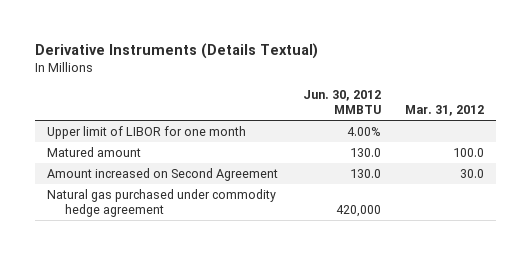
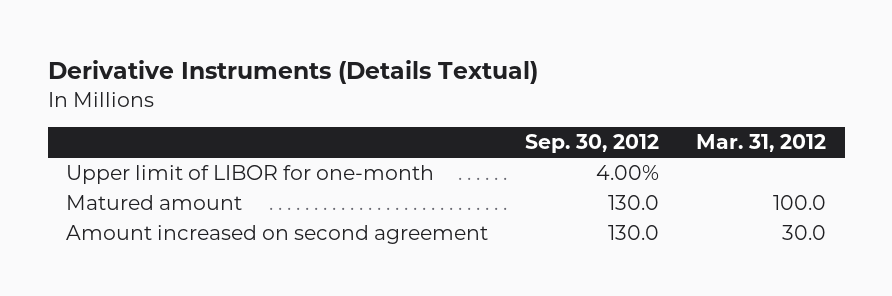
[302,90,381,115] Jun. 30, 2012 MMBTU -> none
none -> [525,134,660,154] Sep. 30, 2012
[47,125,247,139] Upper limit of LIBOR for one month -> [66,165,435,185] Upper limit of LIBOR for one-month
[47,188,277,217] Natural gas purchased under commodity hedge agreement -> none
[47,167,279,181] Amount increased on Second Agreement -> [66,225,489,245] Amount increased on second agreement

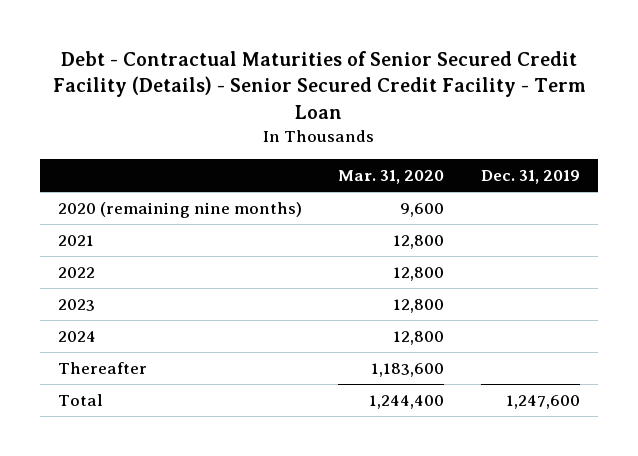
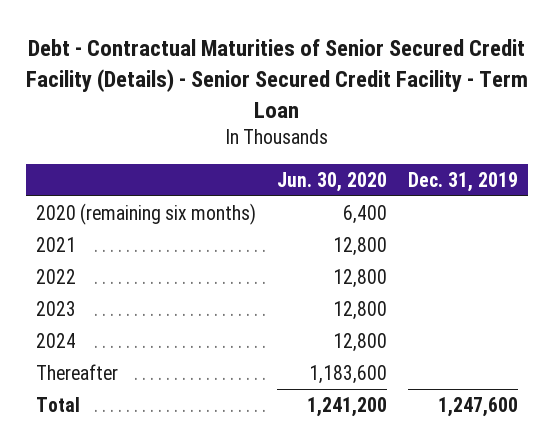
[338,169,445,184] Mar. 31, 2020 -> none
none -> [276,171,387,192] Jun. 30, 2020
[57,201,302,218] 2020 (remaining nine months) -> [36,202,257,225] 2020 (remaining six months)

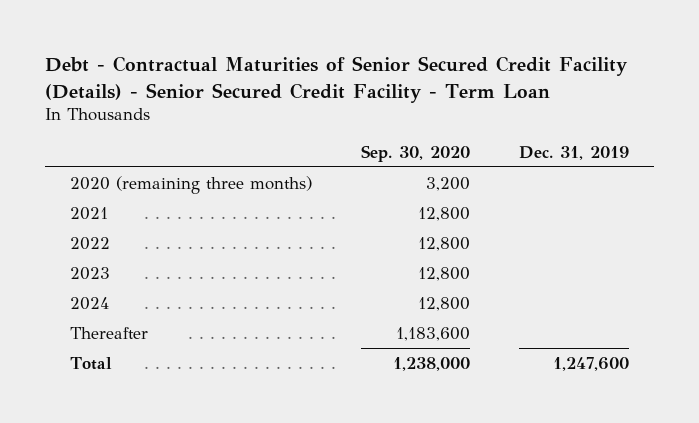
[276,171,387,192] Jun. 30, 2020 -> none
none -> [361,144,471,162] Sep. 30, 2020
[36,202,257,225] 2020 (remaining six months) -> [69,175,312,194] 2020 (remaining three months)

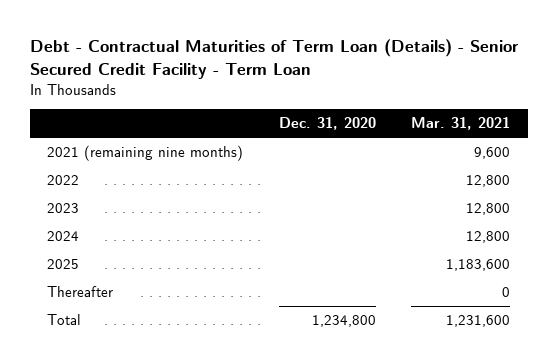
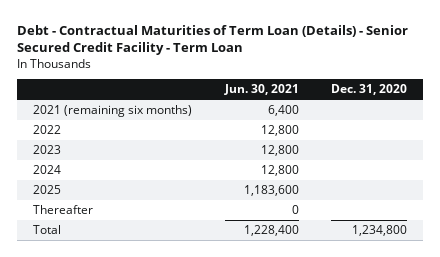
[411,117,511,131] Mar. 31, 2021 -> none
none -> [223,84,299,96] Jun. 30, 2021
[47,145,244,162] 2021 (remaining nine months) -> [33,105,193,118] 2021 (remaining six months)

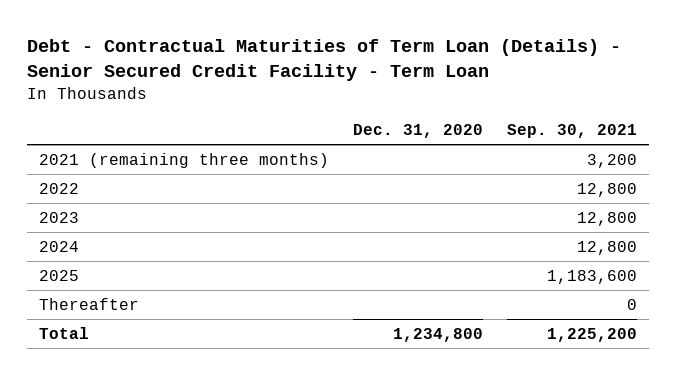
[223,84,299,96] Jun. 30, 2021 -> none
none -> [507,124,638,139] Sep. 30, 2021
[33,105,193,118] 2021 (remaining six months) -> [39,152,330,168] 2021 (remaining three months)

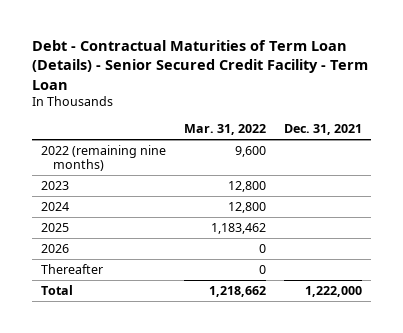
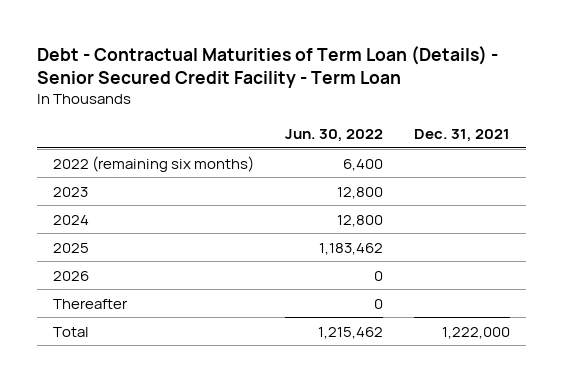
[183,124,266,136] Mar. 31, 2022 -> none
none -> [284,128,383,142] Jun. 30, 2022
[40,144,166,172] 2022 (remaining nine months) -> [52,155,254,172] 2022 (remaining six months)

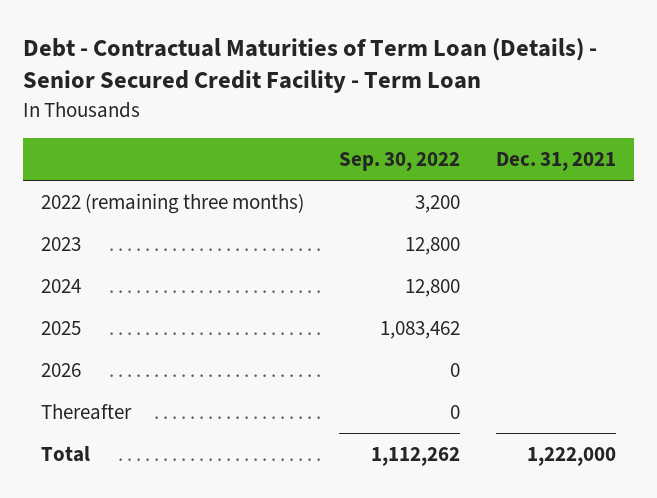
[284,128,383,142] Jun. 30, 2022 -> none
none -> [339,152,461,172] Sep. 30, 2022
[52,155,254,172] 2022 (remaining six months) -> [40,192,304,214] 2022 (remaining three months)

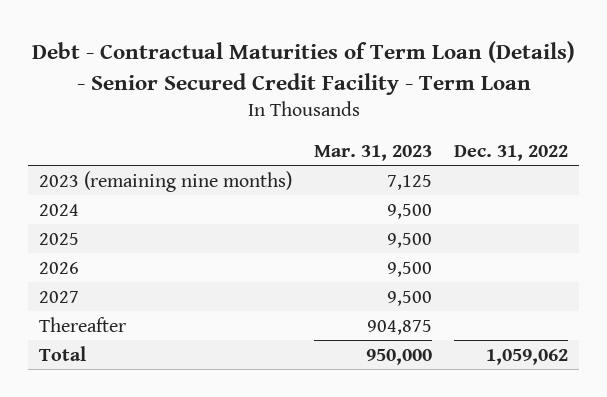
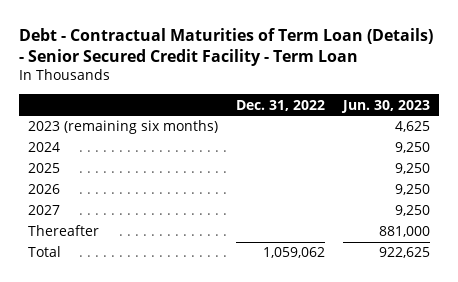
[314,144,433,161] Mar. 31, 2023 -> none
none -> [340,99,430,113] Jun. 30, 2023
[39,170,293,192] 2023 (remaining nine months) -> [28,120,219,135] 2023 (remaining six months)

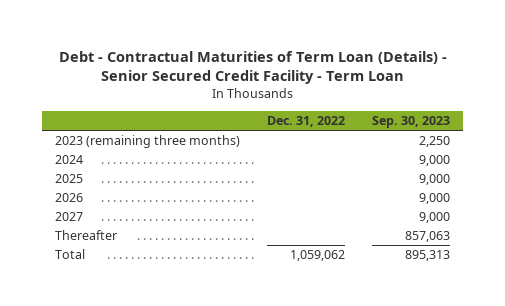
[340,99,430,113] Jun. 30, 2023 -> none
none -> [371,116,450,129] Sep. 30, 2023
[28,120,219,135] 2023 (remaining six months) -> [55,135,241,149] 2023 (remaining three months)

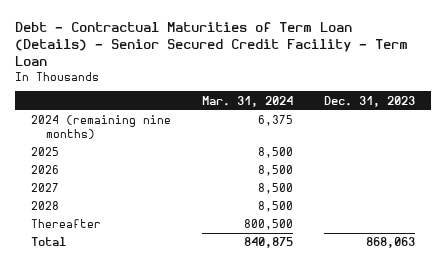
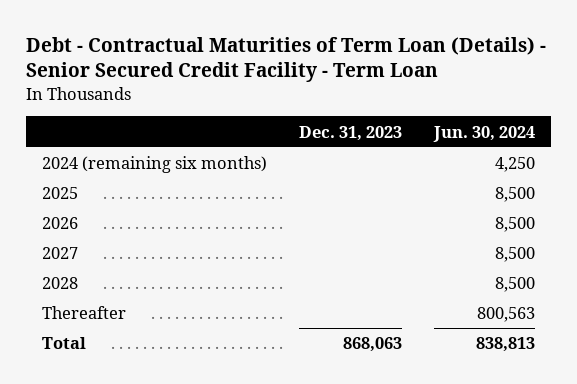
[202,95,294,107] Mar. 31, 2024 -> none
none -> [432,125,535,142] Jun. 30, 2024
[31,115,172,140] 2024 (remaining nine months) -> [41,156,267,174] 2024 (remaining six months)

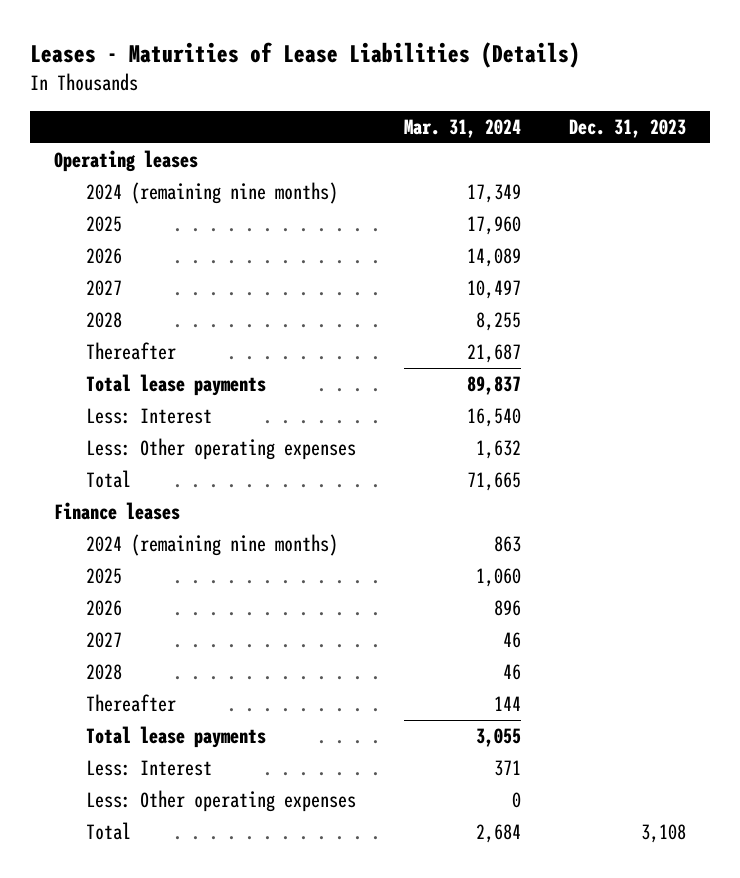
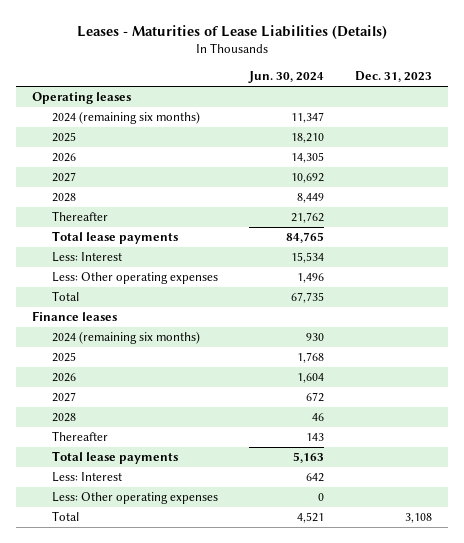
[403,119,521,139] Mar. 31, 2024 -> none
none -> [247,71,324,84] Jun. 30, 2024
[86,182,339,205] 2024 (remaining nine months) -> [51,111,200,125] 2024 (remaining six months)
[86,534,339,557] 2024 (remaining nine months) -> [51,331,200,345] 2024 (remaining six months)

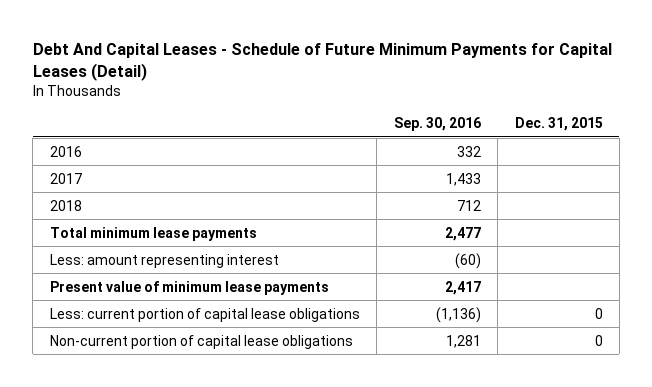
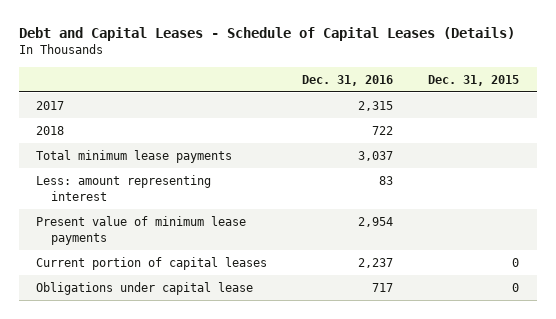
[32,42,612,81] Debt And Capital Leases - Schedule of Future Minimum Payments for Capital Leases (Detail) -> [18,26,515,41] Debt and Capital Leases - Schedule of Capital Leases (Details)
[393,117,481,132] Sep. 30, 2016 -> none
none -> [302,74,394,86] Dec. 31, 2016
[49,145,82,157] 2016 -> none
[49,307,360,322] Less: current portion of capital lease obligations -> [36,256,268,270] Current portion of capital leases
[49,334,353,349] Non-current portion of capital lease obligations -> [36,281,254,295] Obligations under capital lease

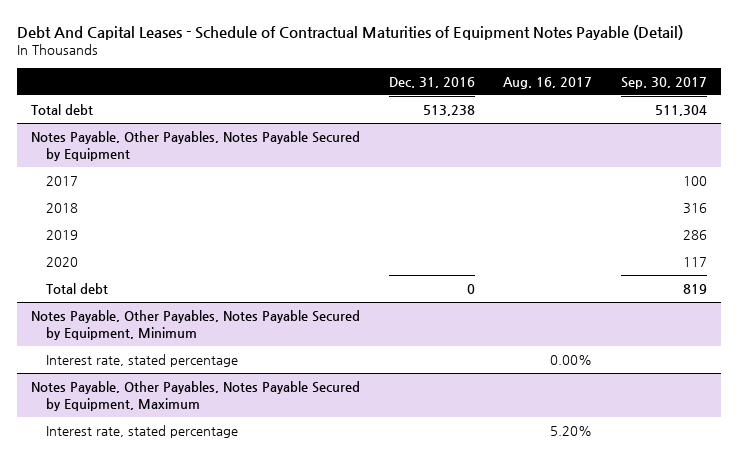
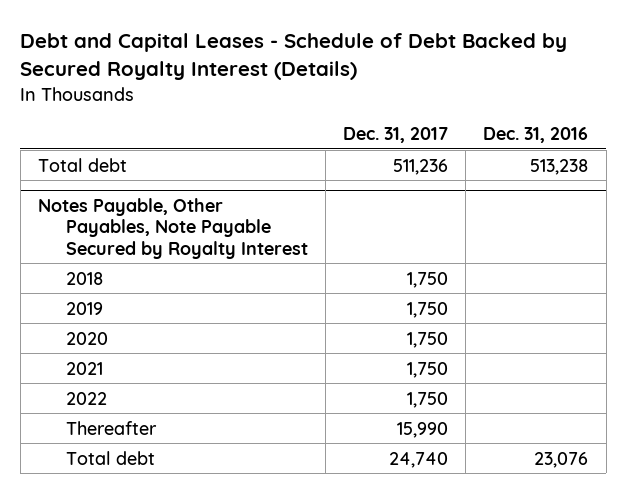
[16,24,683,40] Debt And Capital Leases - Schedule of Contractual Maturities of Equipment Notes Payable (Detail) -> [20,33,568,81] Debt and Capital Leases - Schedule of Debt Backed by Secured Royalty Interest (Details)
[503,76,593,89] Aug. 16, 2017 -> none
[620,76,707,89] Sep. 30, 2017 -> none
none -> [343,127,449,144] Dec. 31, 2017
[46,176,79,187] 2017 -> none
[30,131,360,161] Notes Payable, Other Payables, Notes Payable Secured by Equipment -> [37,198,309,259] Notes Payable, Other Payables, Note Payable Secured by Royalty Interest
[30,310,360,340] Notes Payable, Other Payables, Notes Payable Secured by Equipment, Minimum -> none
[46,354,239,368] Interest rate, stated percentage -> none
[30,381,360,411] Notes Payable, Other Payables, Notes Payable Secured by Equipment, Maximum -> none
[46,425,239,439] Interest rate, stated percentage -> none
none -> [66,361,104,375] 2021
none -> [66,391,108,405] 2022
none -> [66,420,158,435] Thereafter
[466,284,475,295] 0 -> [534,451,589,468] 23,076

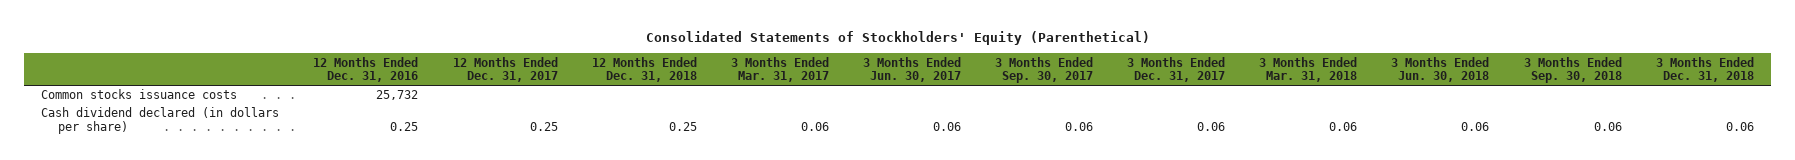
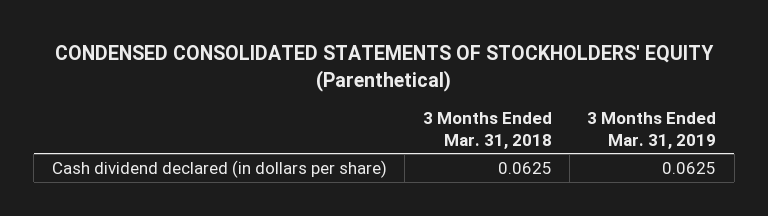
[645,31,1150,46] Consolidated Statements of Stockholders' Equity (Parenthetical) -> [55,45,715,92] CONDENSED CONSOLIDATED STATEMENTS OF STOCKHOLDERS' EQUITY (Parenthetical)
[313,56,419,83] 12 Months Ended Dec. 31, 2016 -> none
[452,56,558,83] 12 Months Ended Dec. 31, 2017 -> none
[591,56,697,83] 12 Months Ended Dec. 31, 2018 -> none
[730,56,829,83] 3 Months Ended Mar. 31, 2017 -> none
[862,56,961,83] 3 Months Ended Jun. 30, 2017 -> none
[995,56,1094,84] 3 Months Ended Sep. 30, 2017 -> none
[1127,56,1226,83] 3 Months Ended Dec. 31, 2017 -> none
[1391,56,1490,83] 3 Months Ended Jun. 30, 2018 -> none
[1523,56,1622,84] 3 Months Ended Sep. 30, 2018 -> none
[1655,56,1754,83] 3 Months Ended Dec. 31, 2018 -> none
none -> [587,111,717,149] 3 Months Ended Mar. 31, 2019
[41,89,238,100] Common stocks issuance costs -> none
[1329,121,1358,131] 0.06 -> [497,161,552,174] 0.0625

